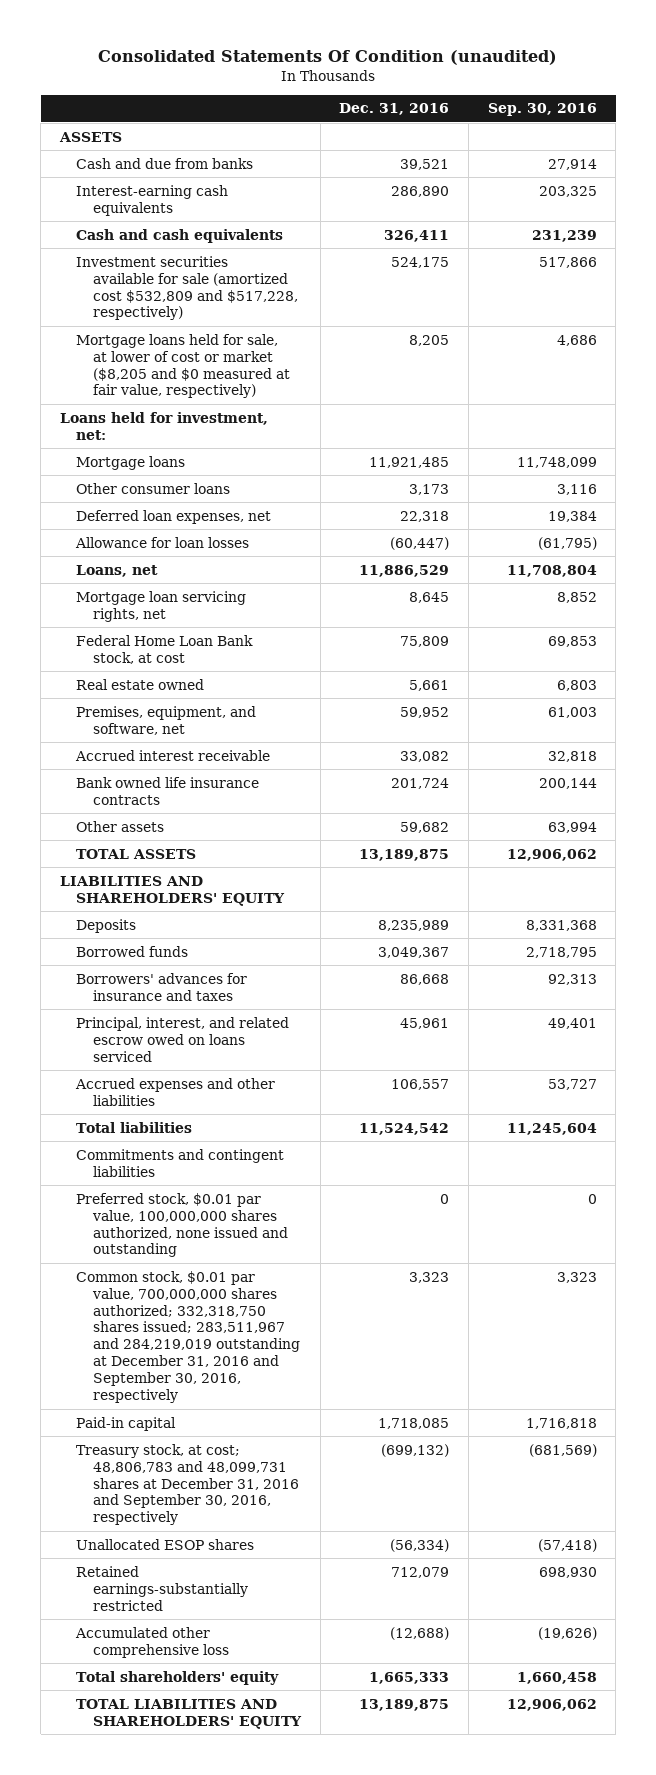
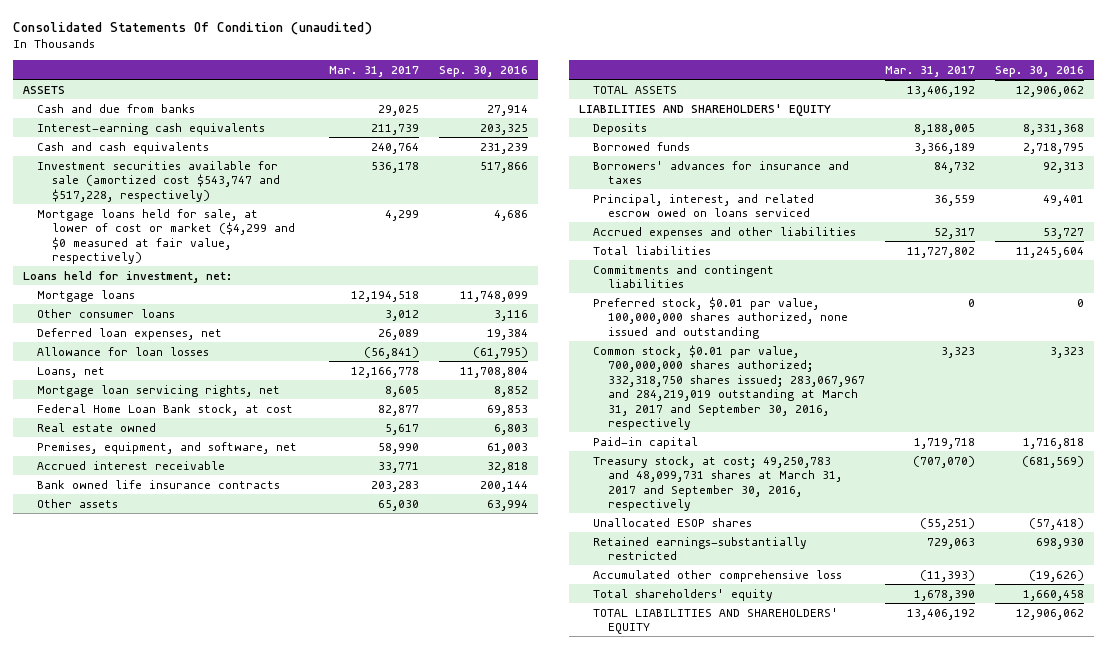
[339,103,450,116] Dec. 31, 2016 -> none
none -> [328,65,419,77] Mar. 31, 2017
[76,255,298,321] Investment securities available for sale (amortized cost $532,809 and $517,228, respectively) -> [37,160,280,202] Investment securities available for sale (amortized cost $543,747 and $517,228, respectively)
[76,333,290,399] Mortgage loans held for sale, at lower of cost or market ($8,205 and $0 measured at fair value, respectively) -> [37,208,295,265] Mortgage loans held for sale, at lower of cost or market ($4,299 and $0 measured at fair value, respectively)
[76,1270,300,1404] Common stock, $0.01 par value, 700,000,000 shares authorized; 332,318,750 shares issued; 283,511,967 and 284,219,019 outstanding at December 31, 2016 and September 30, 2016, respectively -> [593,344,865,431] Common stock, $0.01 par value, 700,000,000 shares authorized; 332,318,750 shares issued; 283,067,967 and 284,219,019 outstanding at March 31, 2017 and September 30, 2016, respectively
[76,1443,299,1526] Treasury stock, at cost; 48,806,783 and 48,099,731 shares at December 31, 2016 and September 30, 2016, respectively -> [593,455,842,512] Treasury stock, at cost; 49,250,783 and 48,099,731 shares at March 31, 2017 and September 30, 2016, respectively

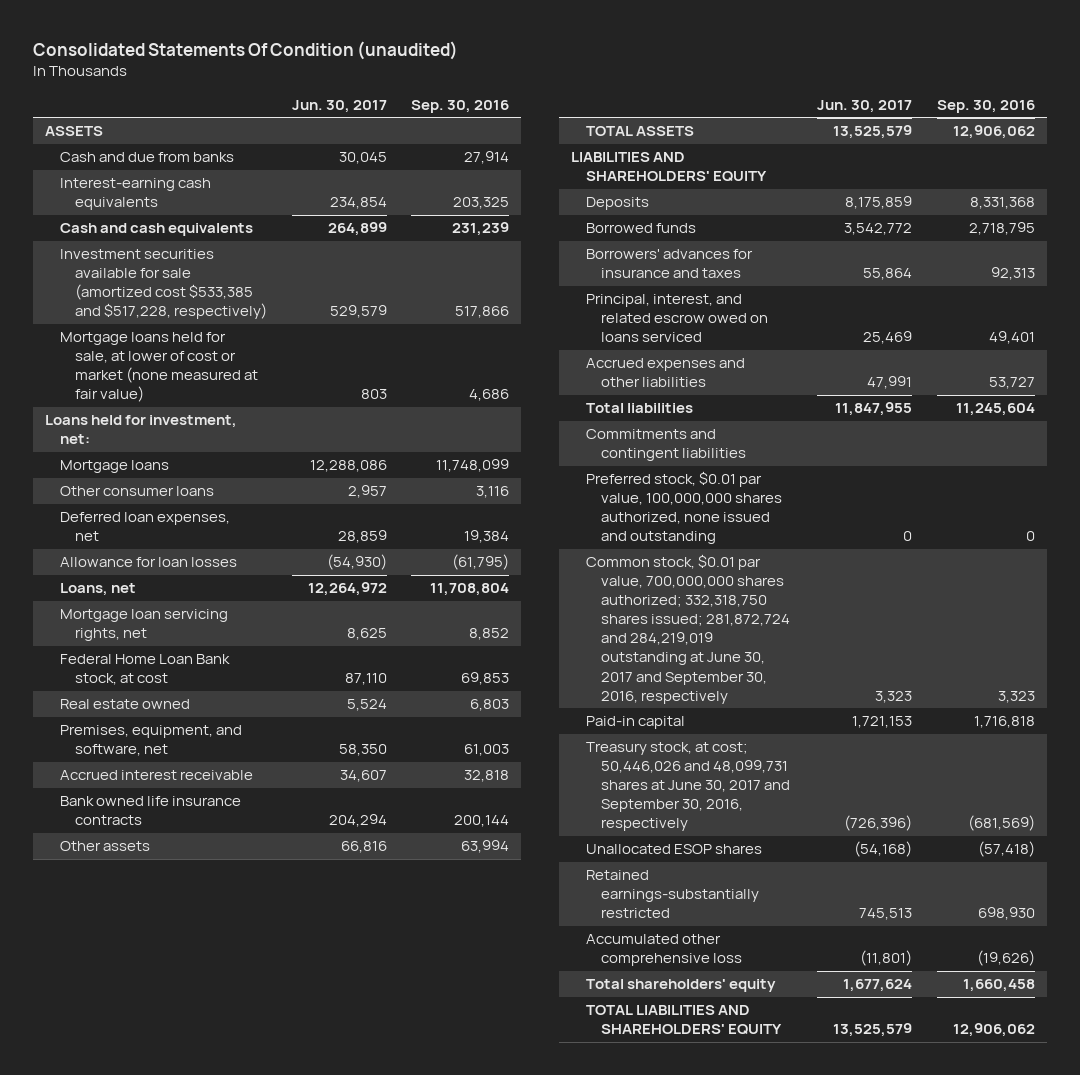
[328,65,419,77] Mar. 31, 2017 -> none
none -> [291,99,387,113] Jun. 30, 2017
[37,160,280,202] Investment securities available for sale (amortized cost $543,747 and $517,228, respectively) -> [60,249,268,320] Investment securities available for sale (amortized cost $533,385 and $517,228, respectively)
[37,208,295,265] Mortgage loans held for sale, at lower of cost or market ($4,299 and $0 measured at fair value, respectively) -> [60,332,259,403] Mortgage loans held for sale, at lower of cost or market (none measured at fair value)
[593,344,865,431] Common stock, $0.01 par value, 700,000,000 shares authorized; 332,318,750 shares issued; 283,067,967 and 284,219,019 outstanding at March 31, 2017 and September 30, 2016, respectively -> [585,554,790,704] Common stock, $0.01 par value, 700,000,000 shares authorized; 332,318,750 shares issued; 281,872,724 and 284,219,019 outstanding at June 30, 2017 and September 30, 2016, respectively
[593,455,842,512] Treasury stock, at cost; 49,250,783 and 48,099,731 shares at March 31, 2017 and September 30, 2016, respectively -> [585,742,790,832] Treasury stock, at cost; 50,446,026 and 48,099,731 shares at June 30, 2017 and September 30, 2016, respectively

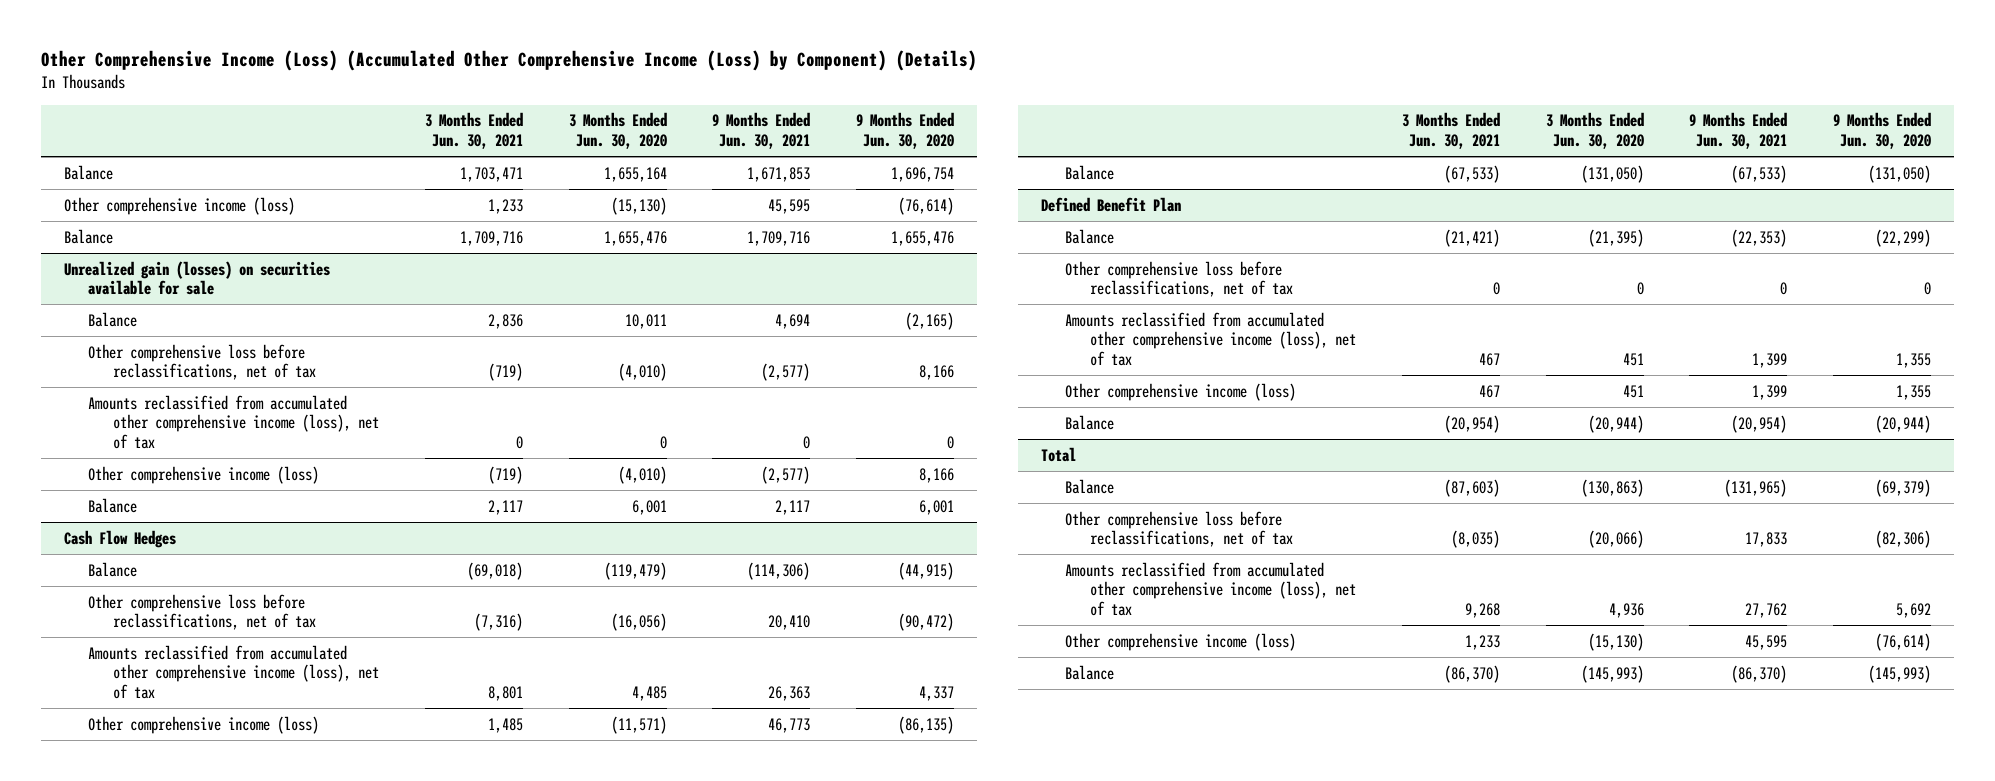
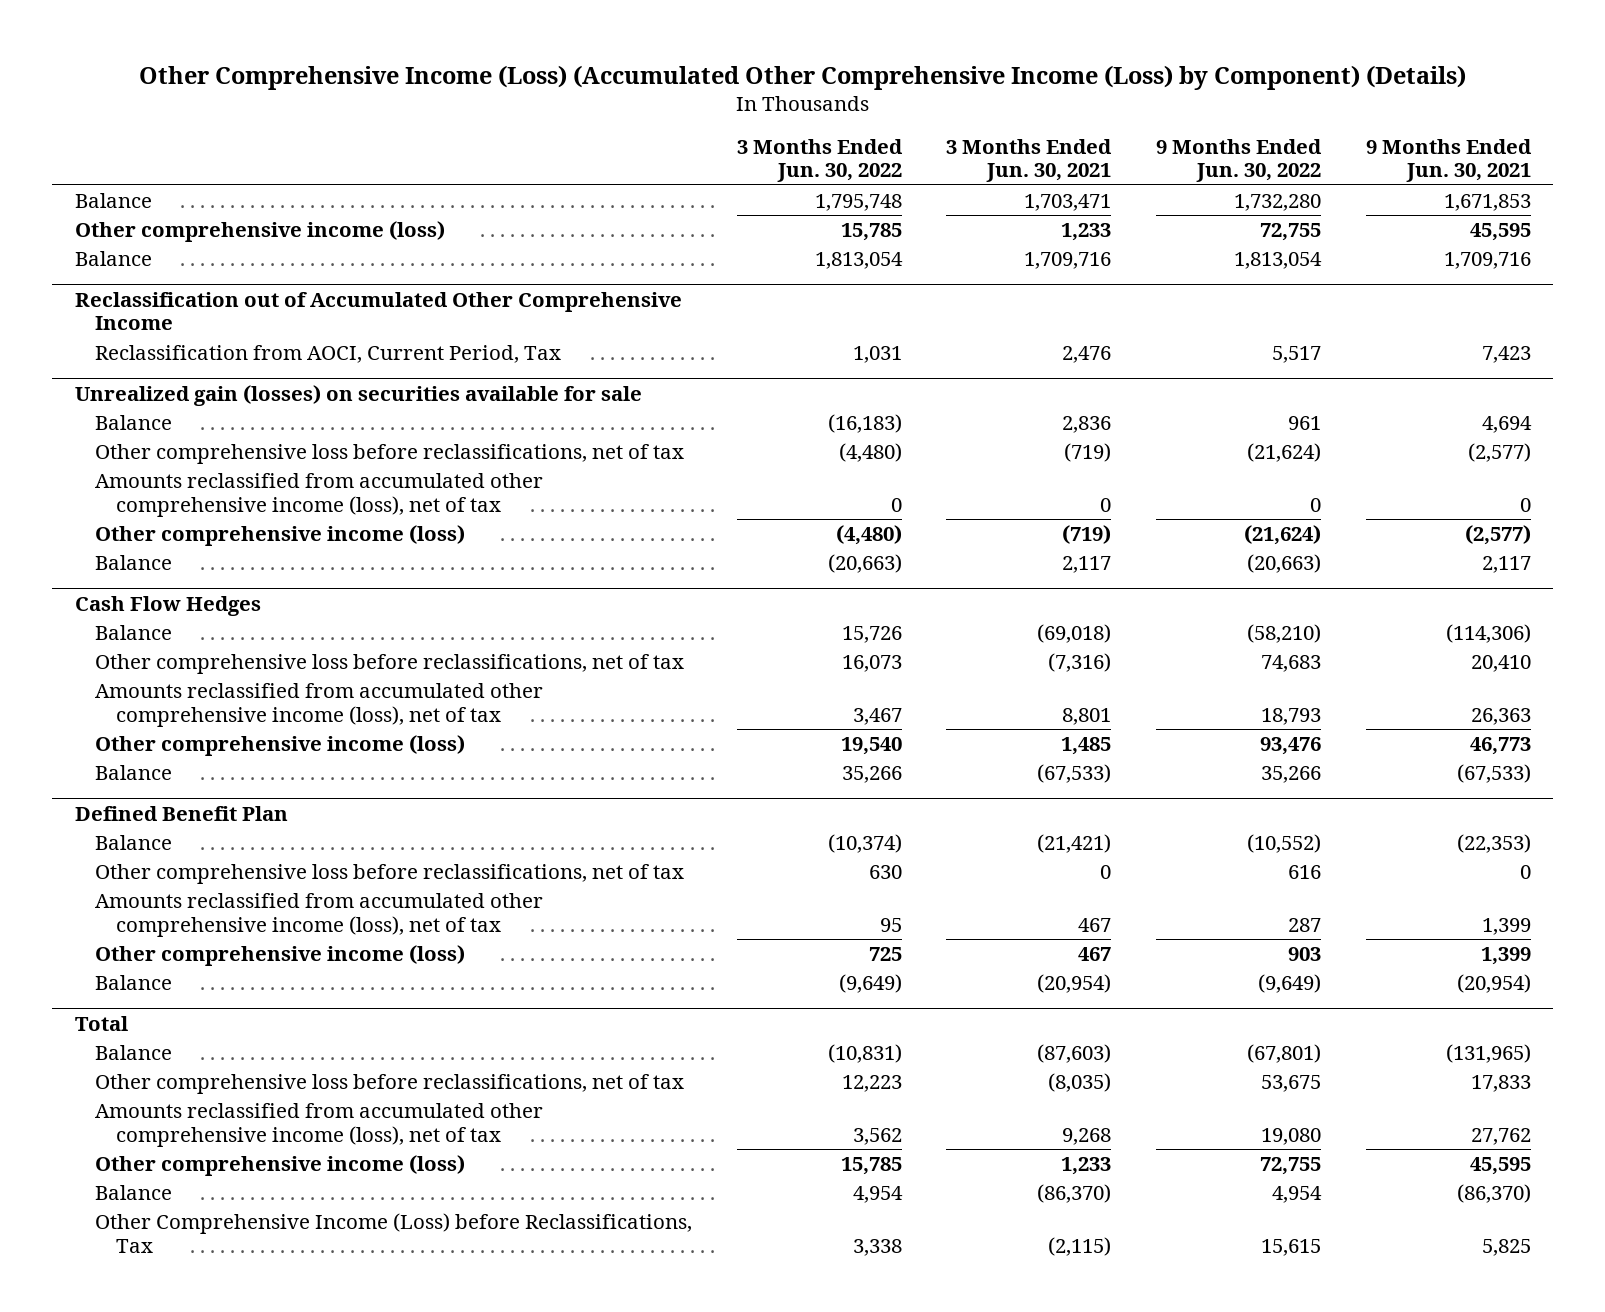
[568,112,667,149] 3 Months Ended Jun. 30, 2020 -> none
[856,112,955,149] 9 Months Ended Jun. 30, 2020 -> none
none -> [736,138,903,183] 3 Months Ended Jun. 30, 2022
none -> [1156,138,1323,183] 9 Months Ended Jun. 30, 2022
none -> [74,291,682,331] Reclassification out of Accumulated Other Comprehensive Income
none -> [95,344,562,363] Reclassification from AOCI, Current Period, Tax
none -> [95,1212,693,1253] Other Comprehensive Income (Loss) before Reclassifications, Tax

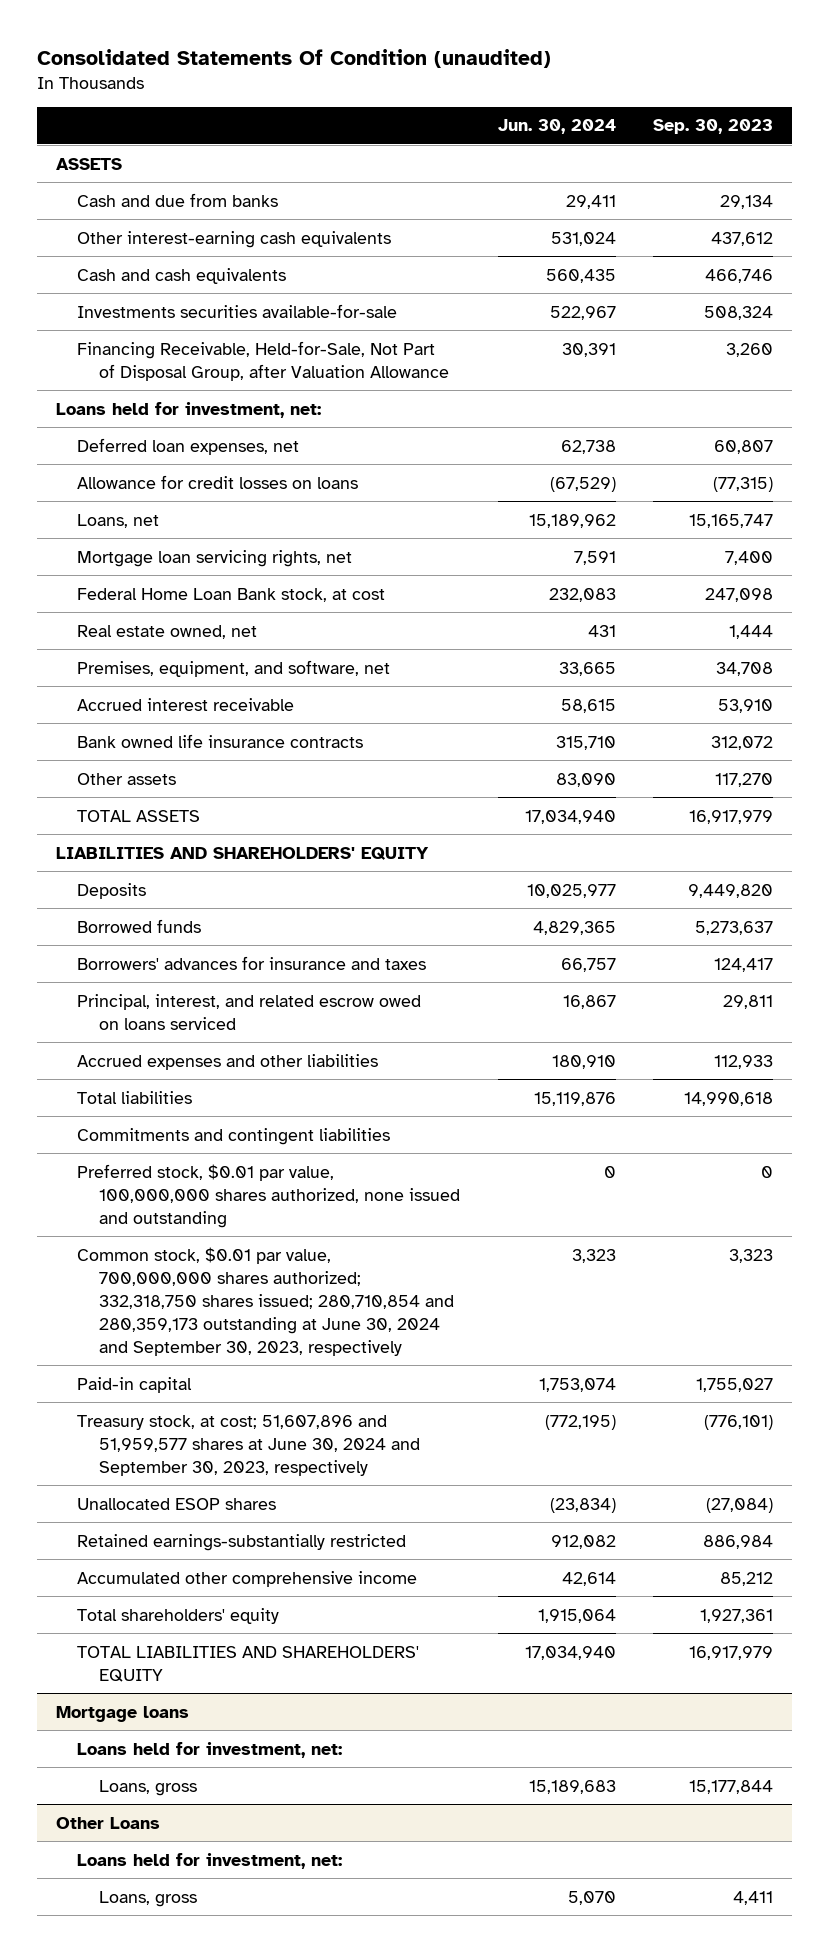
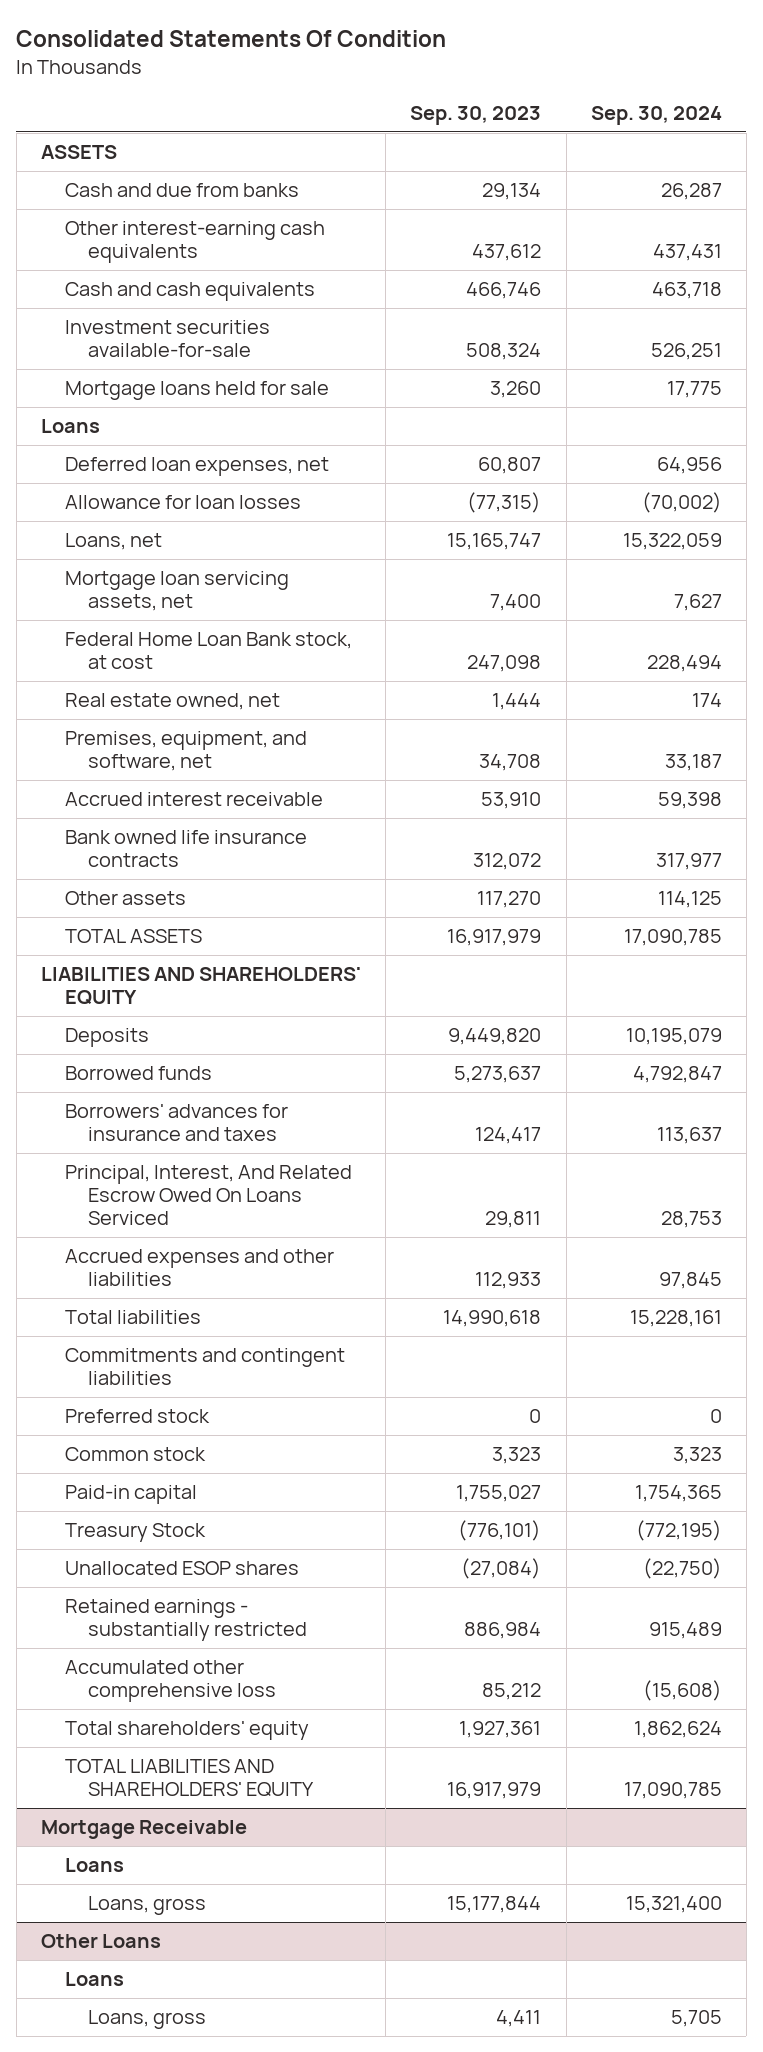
[37,48,552,68] Consolidated Statements Of Condition (unaudited) -> [16,30,447,48] Consolidated Statements Of Condition
[497,119,616,135] Jun. 30, 2024 -> none
none -> [590,105,722,125] Sep. 30, 2024
[77,303,398,318] Investments securities available-for-sale -> [64,320,270,358] Investment securities available-for-sale
[77,340,449,381] Financing Receivable, Held-for-Sale, Not Part of Disposal Group, after Valuation Allowance -> [64,381,329,401] Mortgage loans held for sale
[55,401,321,418] Loans held for investment, net: -> [41,419,101,434] Loans
[77,474,359,489] Allowance for credit losses on loans -> [64,495,301,510] Allowance for loan losses
[77,549,353,567] Mortgage loan servicing rights, net -> [64,571,289,612] Mortgage loan servicing assets, net
[77,993,422,1030] Principal, interest, and related escrow owed on loans serviced -> [64,1165,352,1225] Principal, Interest, And Related Escrow Owed On Loans Serviced
[77,1163,460,1228] Preferred stock, $0.01 par value, 100,000,000 shares authorized, none issued and outstanding -> [64,1409,210,1424] Preferred stock
[77,1246,454,1356] Common stock, $0.01 par value, 700,000,000 shares authorized; 332,318,750 shares issued; 280,710,854 and 280,359,173 outstanding at June 30, 2024 and September 30, 2023, respectively -> [64,1447,206,1462] Common stock
[77,1414,420,1476] Treasury stock, at cost; 51,607,896 and 51,959,577 shares at June 30, 2024 and September 30, 2023, respectively -> [64,1523,206,1543] Treasury Stock
[77,1533,407,1551] Retained earnings-substantially restricted -> [64,1599,308,1642] Retained earnings - substantially restricted
[77,1570,418,1587] Accumulated other comprehensive income -> [64,1660,277,1703] Accumulated other comprehensive loss
[55,1705,189,1722] Mortgage loans -> [41,1820,248,1840] Mortgage Receivable
[77,1741,343,1758] Loans held for investment, net: -> [64,1858,124,1873] Loans
[77,1852,343,1869] Loans held for investment, net: -> [64,1972,124,1987] Loans

